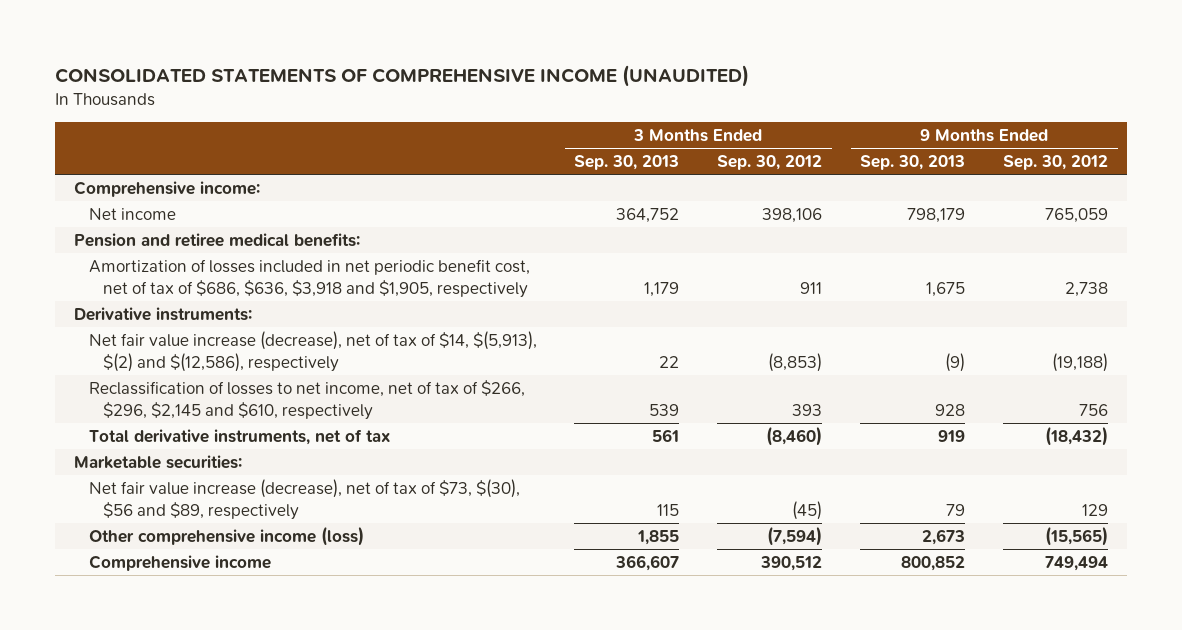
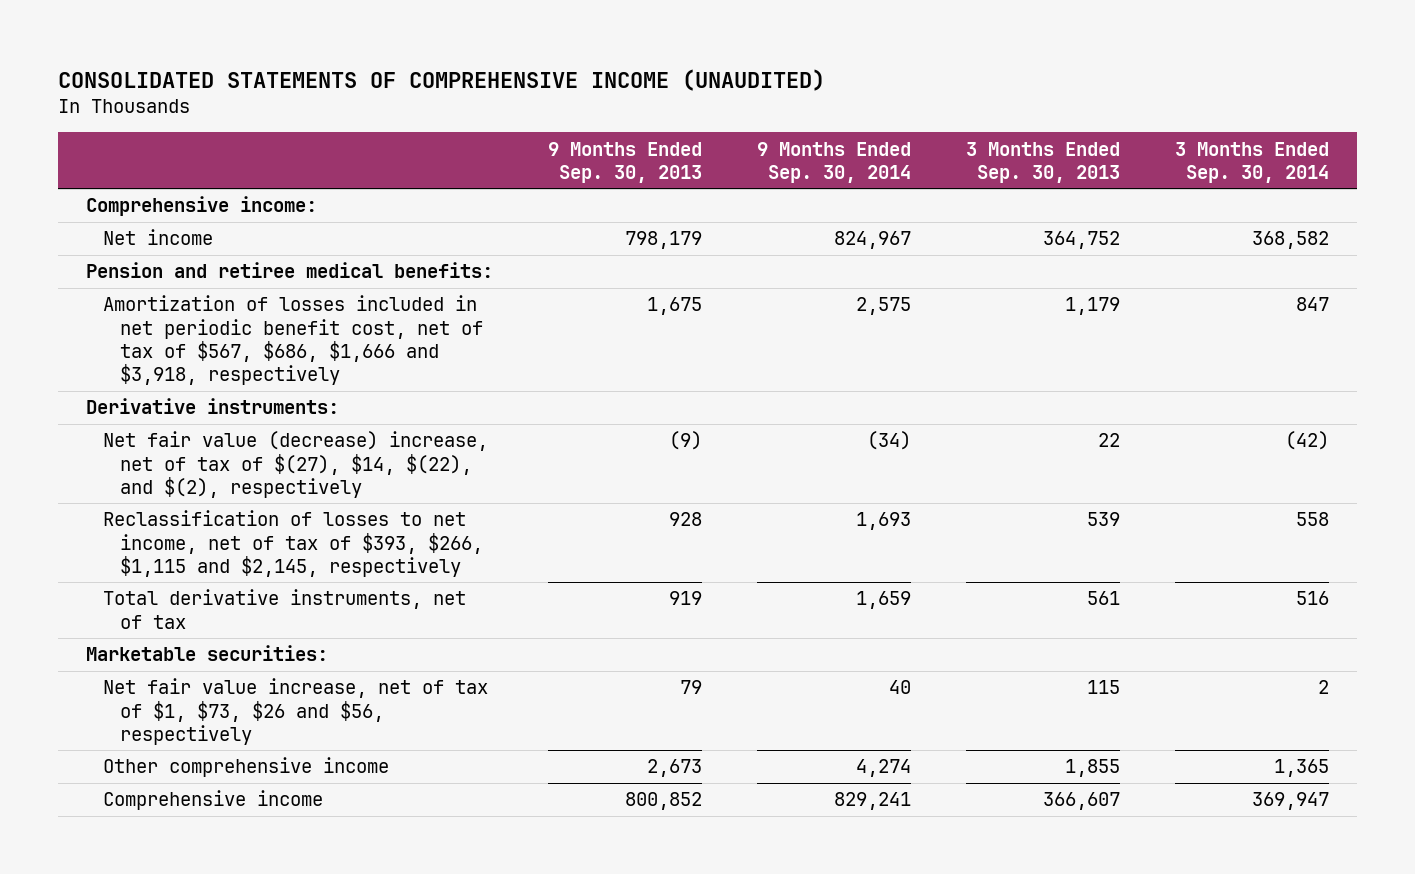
[717,154,823,170] Sep. 30, 2012 -> none
[1003,154,1109,170] Sep. 30, 2012 -> none
none -> [756,141,911,183] 9 Months Ended Sep. 30, 2014
none -> [1175,141,1330,183] 3 Months Ended Sep. 30, 2014
[88,258,530,298] Amortization of losses included in net periodic benefit cost, net of tax of $686, $636, $3,918 and $1,905, respectively -> [102,295,483,385] Amortization of losses included in net periodic benefit cost, net of tax of $567, $686, $1,666 and $3,918, respectively
[88,330,537,372] Net fair value increase (decrease), net of tax of $14, $(5,913), $(2) and $(12,586), respectively -> [102,431,488,498] Net fair value (decrease) increase, net of tax of $(27), $14, $(22), and $(2), respectively
[88,379,525,420] Reclassification of losses to net income, net of tax of $266, $296, $2,145 and $610, respectively -> [102,510,483,577] Reclassification of losses to net income, net of tax of $393, $266, $1,115 and $2,145, respectively
[88,478,520,520] Net fair value increase (decrease), net of tax of $73, $(30), $56 and $89, respectively -> [102,678,488,745] Net fair value increase, net of tax of $1, $73, $26 and $56, respectively
[88,525,364,546] Other comprehensive income (loss) -> [102,757,389,778] Other comprehensive income

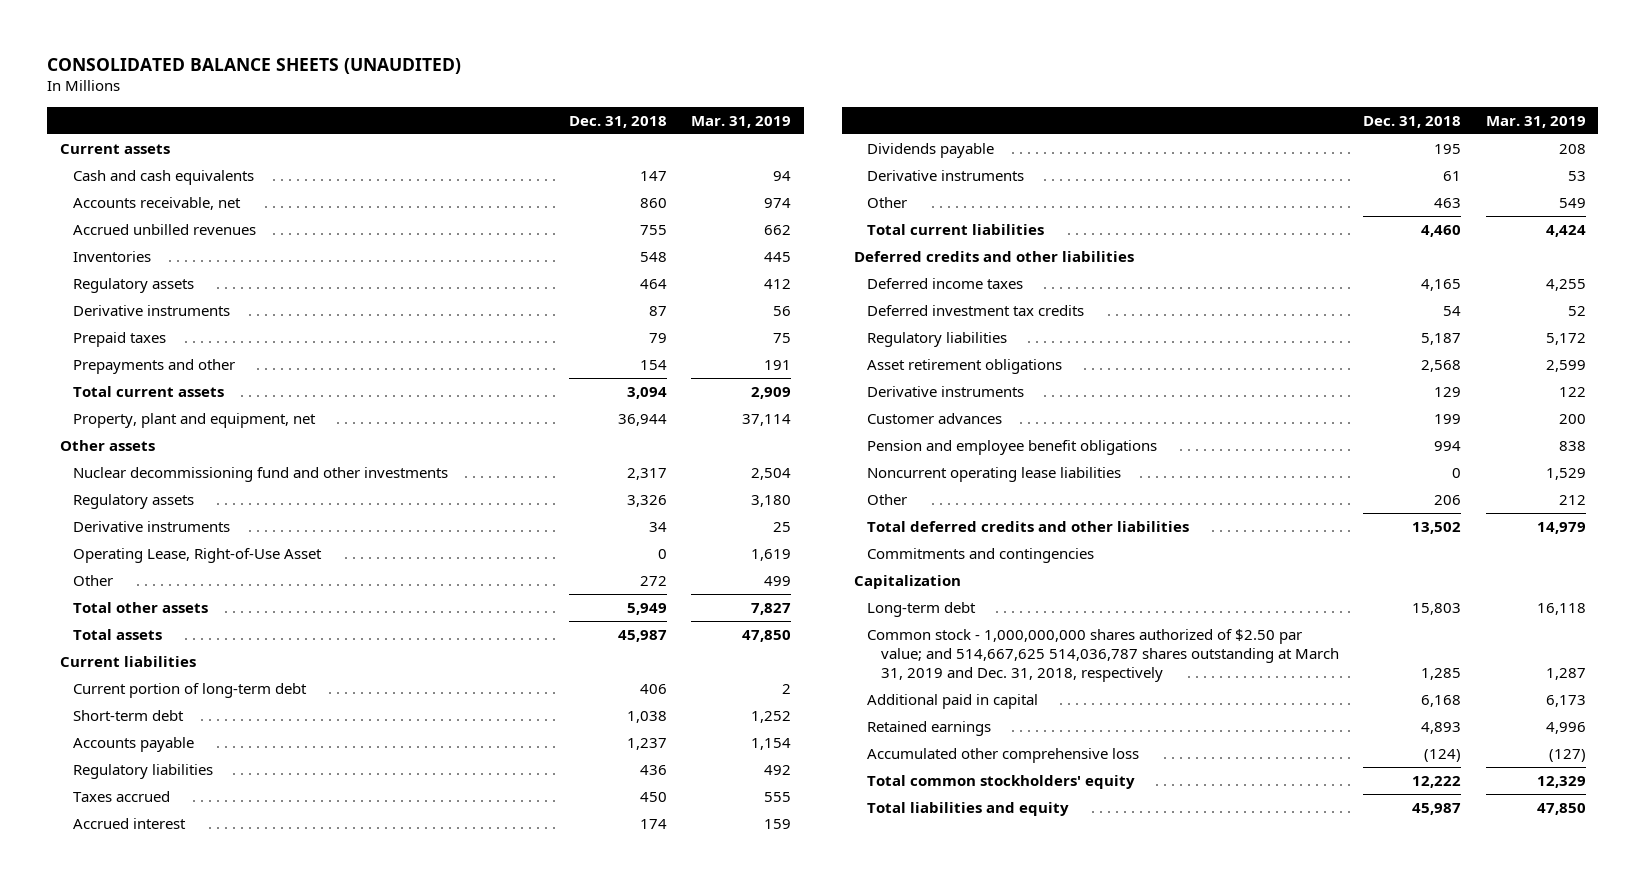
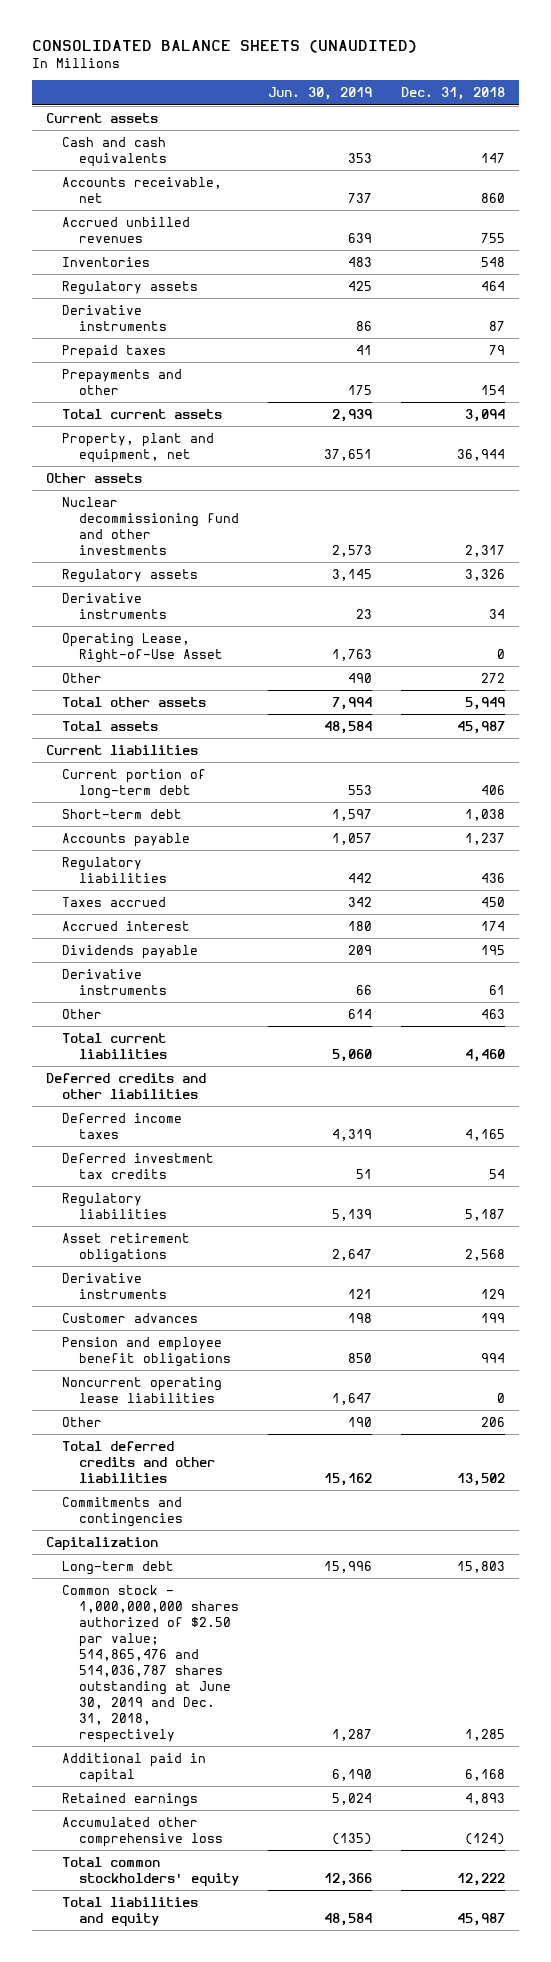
[691,115,792,128] Mar. 31, 2019 -> none
none -> [267,87,372,101] Jun. 30, 2019
[867,629,1339,682] Common stock - 1,000,000,000 shares authorized of $2.50 par value; and 514,667,625 514,036,787 shares outstanding at March 31, 2019 and Dec. 31, 2018, respectively -> [62,1584,239,1743] Common stock - 1,000,000,000 shares authorized of $2.50 par value; 514,865,476 and 514,036,787 shares outstanding at June 30, 2019 and Dec. 31, 2018, respectively

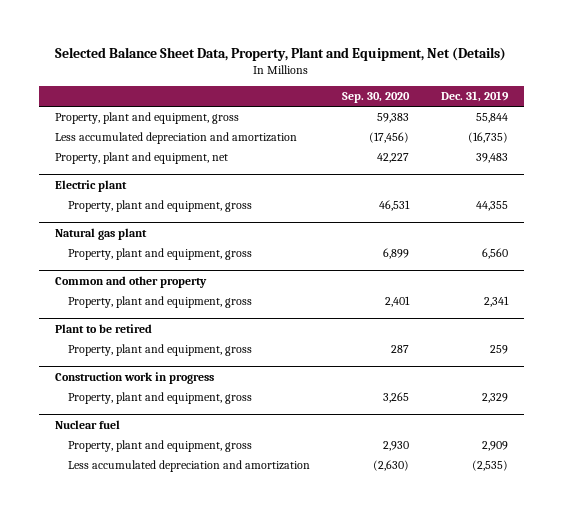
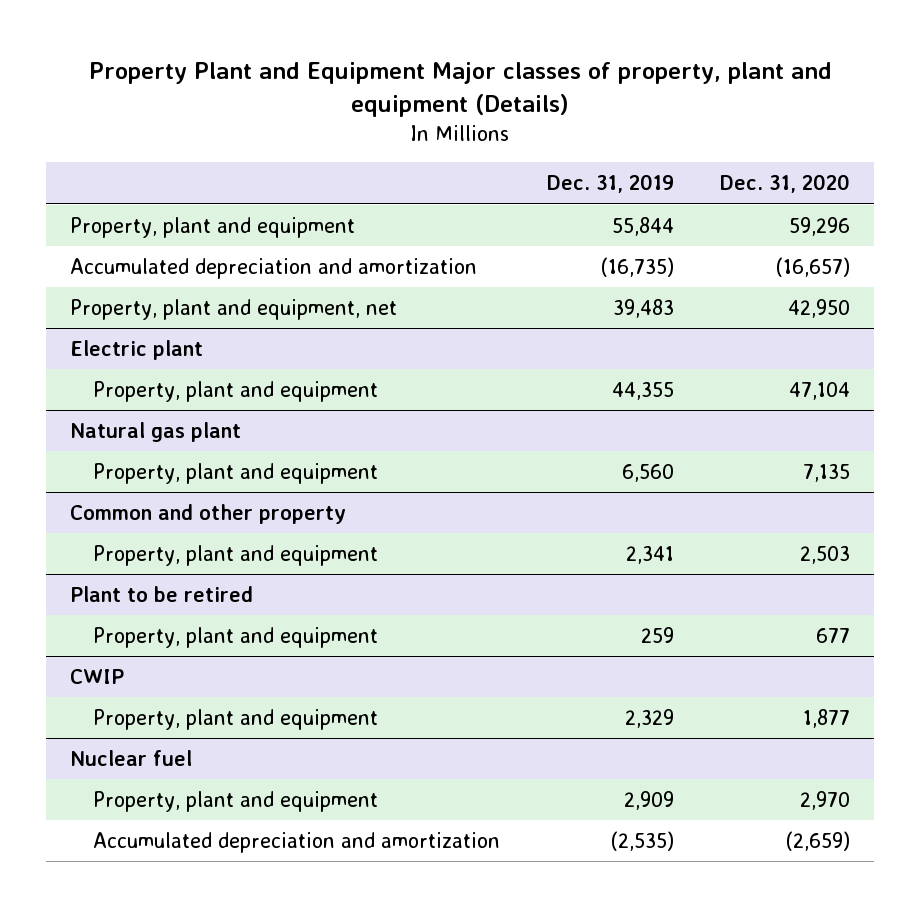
[55,46,507,61] Selected Balance Sheet Data, Property, Plant and Equipment, Net (Details) -> [88,62,832,118] Property Plant and Equipment Major classes of property, plant and equipment (Details)
[341,92,410,104] Sep. 30, 2020 -> none
none -> [720,174,851,194] Dec. 31, 2020
[54,112,239,125] Property, plant and equipment, gross -> [69,216,355,238] Property, plant and equipment
[54,132,297,145] Less accumulated depreciation and amortization -> [69,257,477,279] Accumulated depreciation and amortization
[67,200,252,213] Property, plant and equipment, gross -> [92,380,378,402] Property, plant and equipment
[67,248,252,261] Property, plant and equipment, gross -> [92,462,378,484] Property, plant and equipment
[67,296,252,309] Property, plant and equipment, gross -> [92,544,378,566] Property, plant and equipment
[67,344,252,357] Property, plant and equipment, gross -> [92,626,378,648] Property, plant and equipment
[54,371,214,384] Construction work in progress -> [69,668,124,684] CWIP
[67,392,252,405] Property, plant and equipment, gross -> [92,708,378,730] Property, plant and equipment
[67,440,252,453] Property, plant and equipment, gross -> [92,790,378,812] Property, plant and equipment
[67,460,310,473] Less accumulated depreciation and amortization -> [92,831,500,853] Accumulated depreciation and amortization

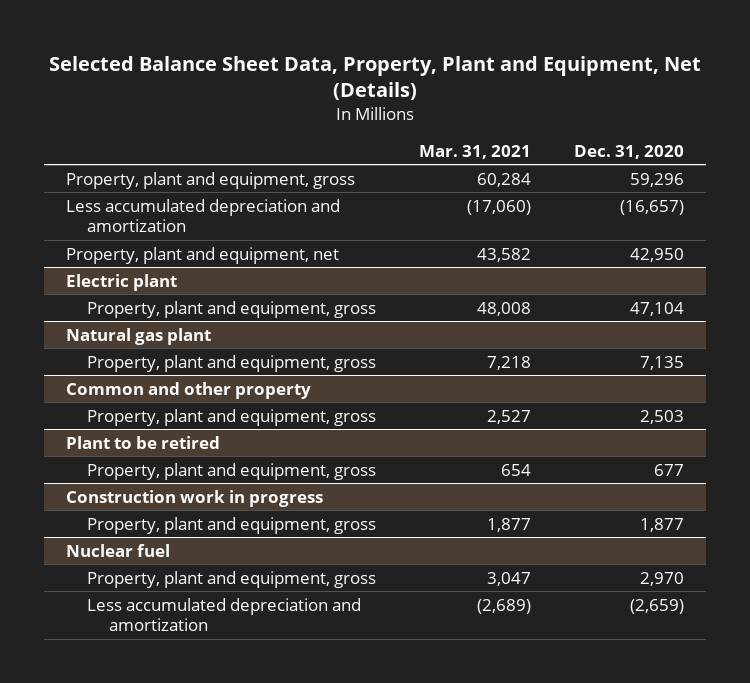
[88,62,832,118] Property Plant and Equipment Major classes of property, plant and equipment (Details) -> [48,55,701,100] Selected Balance Sheet Data, Property, Plant and Equipment, Net (Details)
[546,174,674,194] Dec. 31, 2019 -> none
none -> [419,144,532,159] Mar. 31, 2021
[69,216,355,238] Property, plant and equipment -> [65,171,355,189] Property, plant and equipment, gross
[69,257,477,279] Accumulated depreciation and amortization -> [65,198,340,233] Less accumulated depreciation and amortization
[92,380,378,402] Property, plant and equipment -> [87,300,377,318] Property, plant and equipment, gross
[92,462,378,484] Property, plant and equipment -> [87,354,377,372] Property, plant and equipment, gross
[92,544,378,566] Property, plant and equipment -> [87,408,377,426] Property, plant and equipment, gross
[92,626,378,648] Property, plant and equipment -> [87,462,377,480] Property, plant and equipment, gross
[69,668,124,684] CWIP -> [65,489,323,507] Construction work in progress
[92,708,378,730] Property, plant and equipment -> [87,516,377,534] Property, plant and equipment, gross
[92,790,378,812] Property, plant and equipment -> [87,570,377,588] Property, plant and equipment, gross
[92,831,500,853] Accumulated depreciation and amortization -> [87,597,362,632] Less accumulated depreciation and amortization

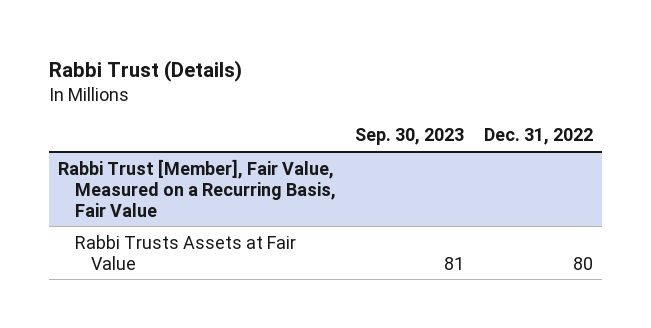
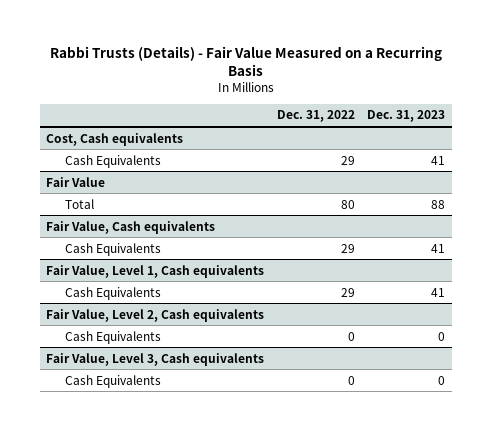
[48,59,242,82] Rabbi Trust (Details) -> [49,45,442,77] Rabbi Trusts (Details) - Fair Value Measured on a Recurring Basis
[355,128,465,146] Sep. 30, 2023 -> none
none -> [367,110,446,123] Dec. 31, 2023
[58,158,336,217] Rabbi Trust [Member], Fair Value, Measured on a Recurring Basis, Fair Value -> none
none -> [45,132,183,146] Cost, Cash equivalents
none -> [64,154,161,168] Cash Equivalents
none -> [45,176,105,187] Fair Value
[74,234,296,270] Rabbi Trusts Assets at Fair Value -> [64,198,94,209] Total
none -> [45,220,215,234] Fair Value, Cash equivalents
none -> [64,242,161,256] Cash Equivalents
none -> [45,264,264,278] Fair Value, Level 1, Cash equivalents
none -> [64,286,161,300] Cash Equivalents
none -> [45,308,264,322] Fair Value, Level 2, Cash equivalents
none -> [64,330,161,344] Cash Equivalents
none -> [45,352,264,366] Fair Value, Level 3, Cash equivalents
none -> [64,374,161,388] Cash Equivalents

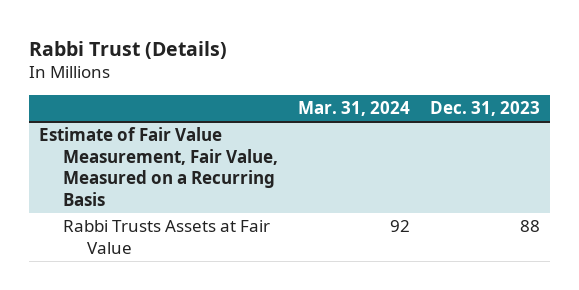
[49,45,442,77] Rabbi Trusts (Details) - Fair Value Measured on a Recurring Basis -> [29,40,228,59] Rabbi Trust (Details)
[276,110,355,123] Dec. 31, 2022 -> none
none -> [298,101,411,117] Mar. 31, 2024
[45,132,183,146] Cost, Cash equivalents -> none
[64,154,161,168] Cash Equivalents -> none
[45,176,105,187] Fair Value -> none
[45,220,215,234] Fair Value, Cash equivalents -> none
[64,242,161,256] Cash Equivalents -> none
[45,264,264,278] Fair Value, Level 1, Cash equivalents -> none
[64,286,161,300] Cash Equivalents -> none
[45,308,264,322] Fair Value, Level 2, Cash equivalents -> none
[64,330,161,344] Cash Equivalents -> none
[45,352,264,366] Fair Value, Level 3, Cash equivalents -> none
[64,374,161,388] Cash Equivalents -> none
none -> [39,127,279,206] Estimate of Fair Value Measurement, Fair Value, Measured on a Recurring Basis
[64,198,94,209] Total -> [63,220,271,254] Rabbi Trusts Assets at Fair Value

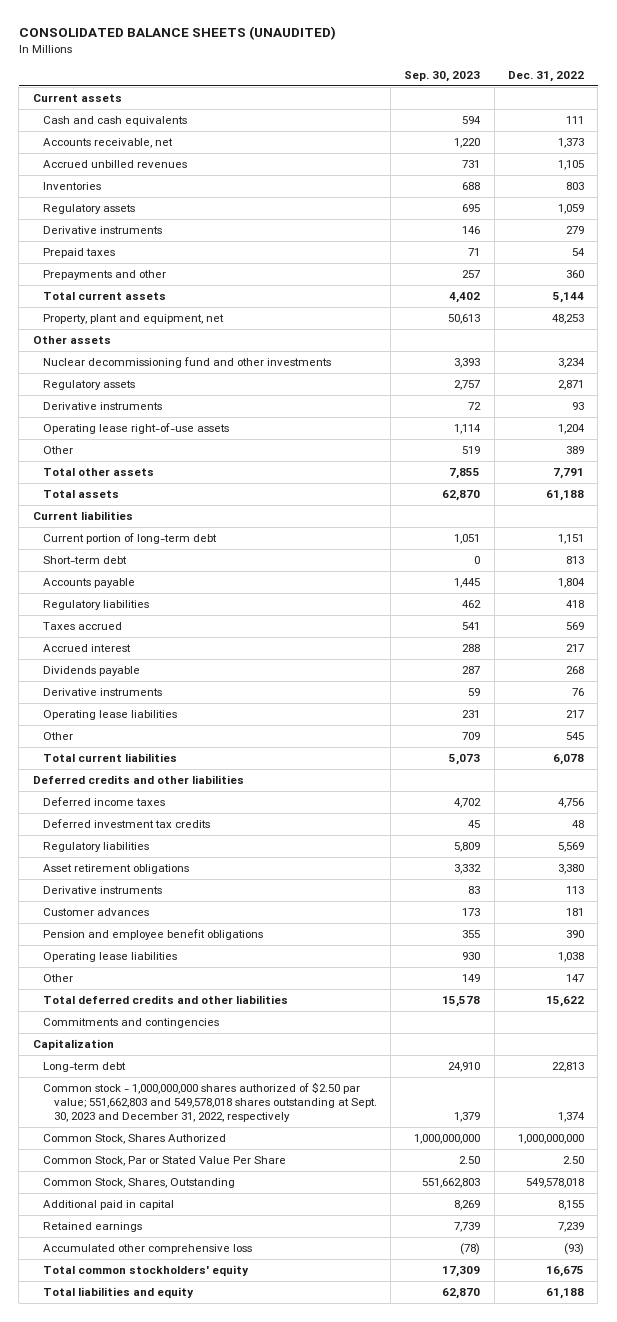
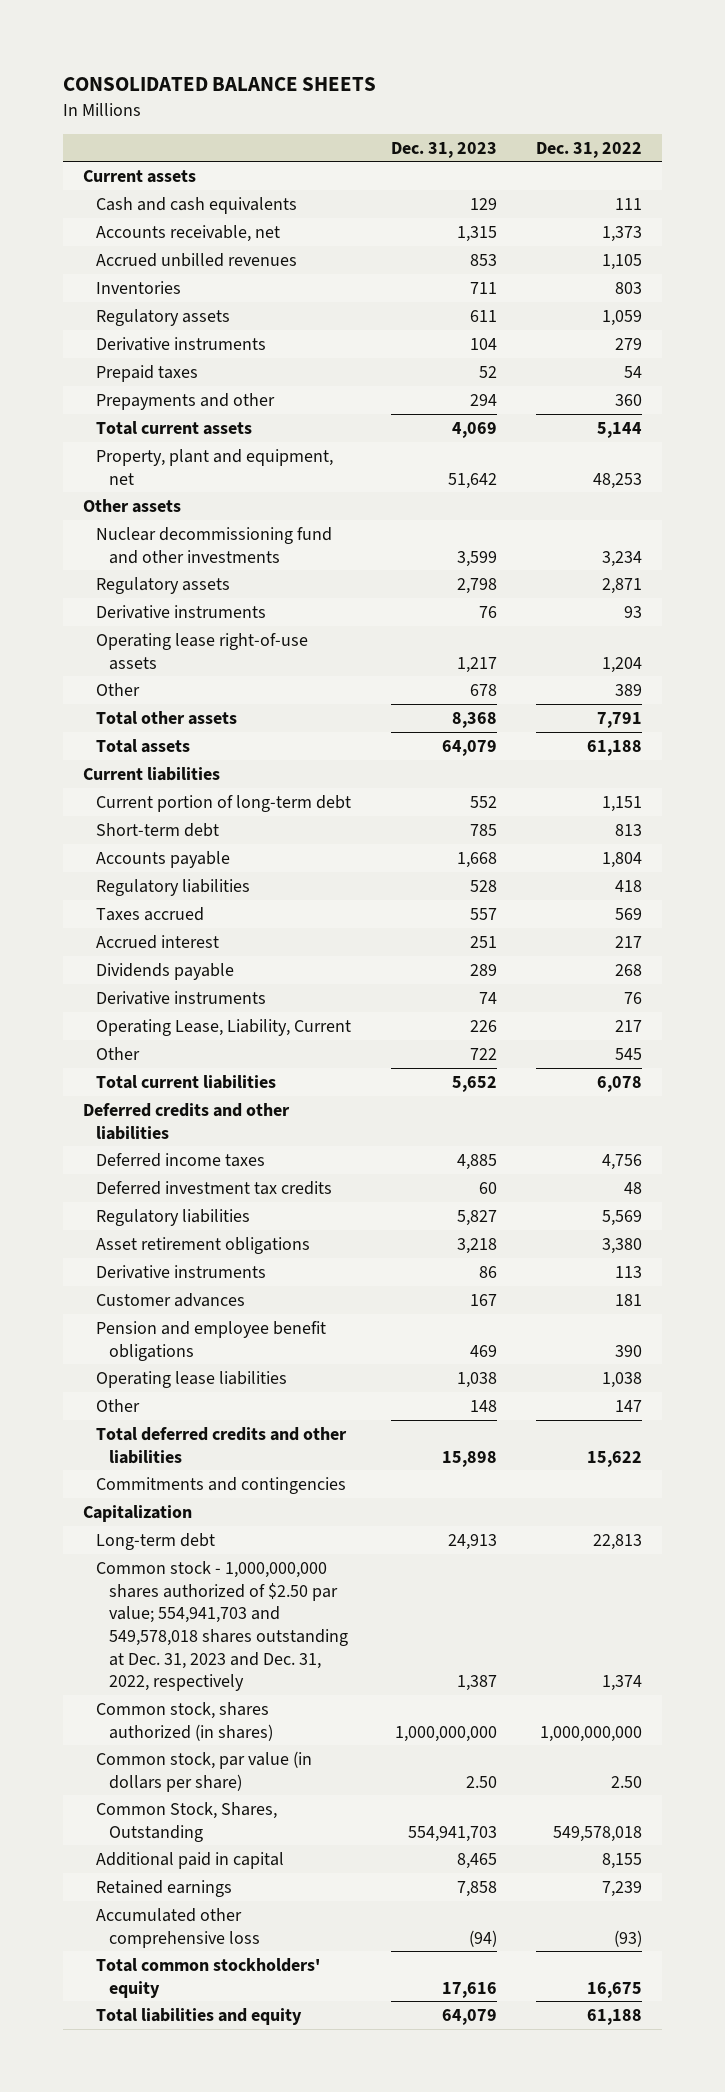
[18,25,336,40] CONSOLIDATED BALANCE SHEETS (UNAUDITED) -> [63,77,377,92] CONSOLIDATED BALANCE SHEETS
[404,71,481,83] Sep. 30, 2023 -> none
none -> [390,141,497,158] Dec. 31, 2023
[43,709,178,720] Operating lease liabilities -> [96,1018,352,1036] Operating Lease, Liability, Current
[43,1081,377,1123] Common stock - 1,000,000,000 shares authorized of $2.50 par value; 551,662,803 and 549,578,018 shares outstanding at Sept. 30, 2023 and December 31, 2022, respectively -> [96,1560,349,1692] Common stock - 1,000,000,000 shares authorized of $2.50 par value; 554,941,703 and 549,578,018 shares outstanding at Dec. 31, 2023 and Dec. 31, 2022, respectively
[43,1133,227,1144] Common Stock, Shares Authorized -> [96,1701,274,1741] Common stock, shares authorized (in shares)
[43,1155,287,1166] Common Stock, Par or Stated Value Per Share -> [96,1750,313,1792] Common stock, par value (in dollars per share)

